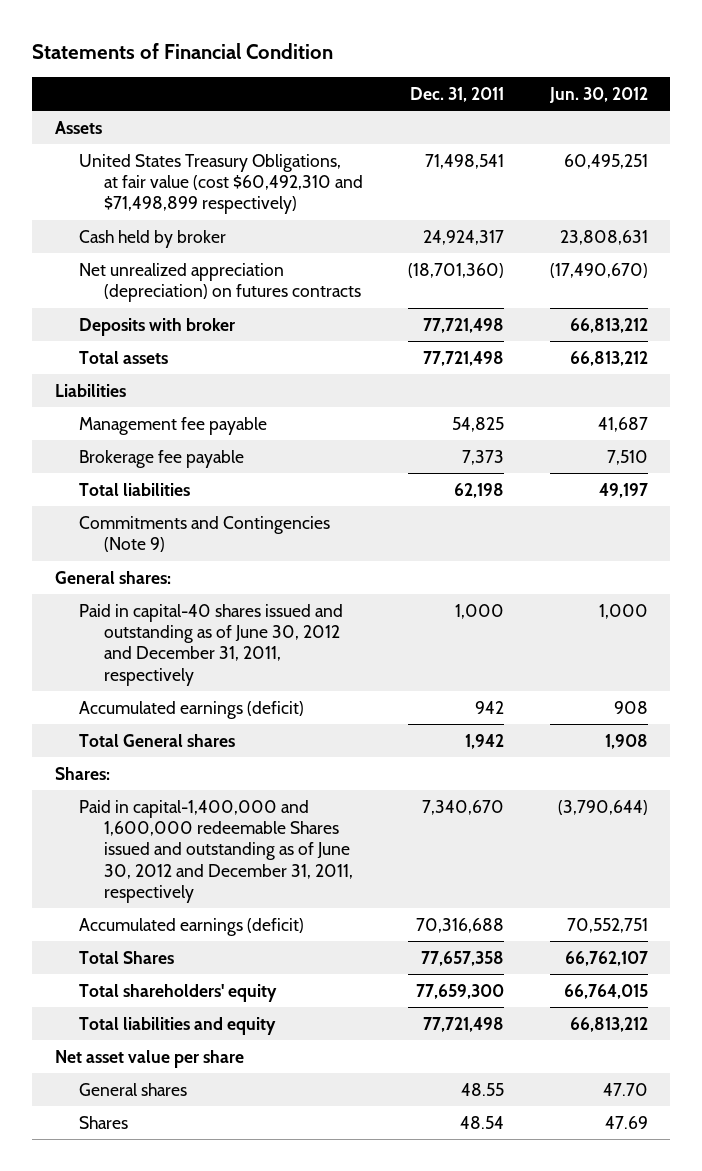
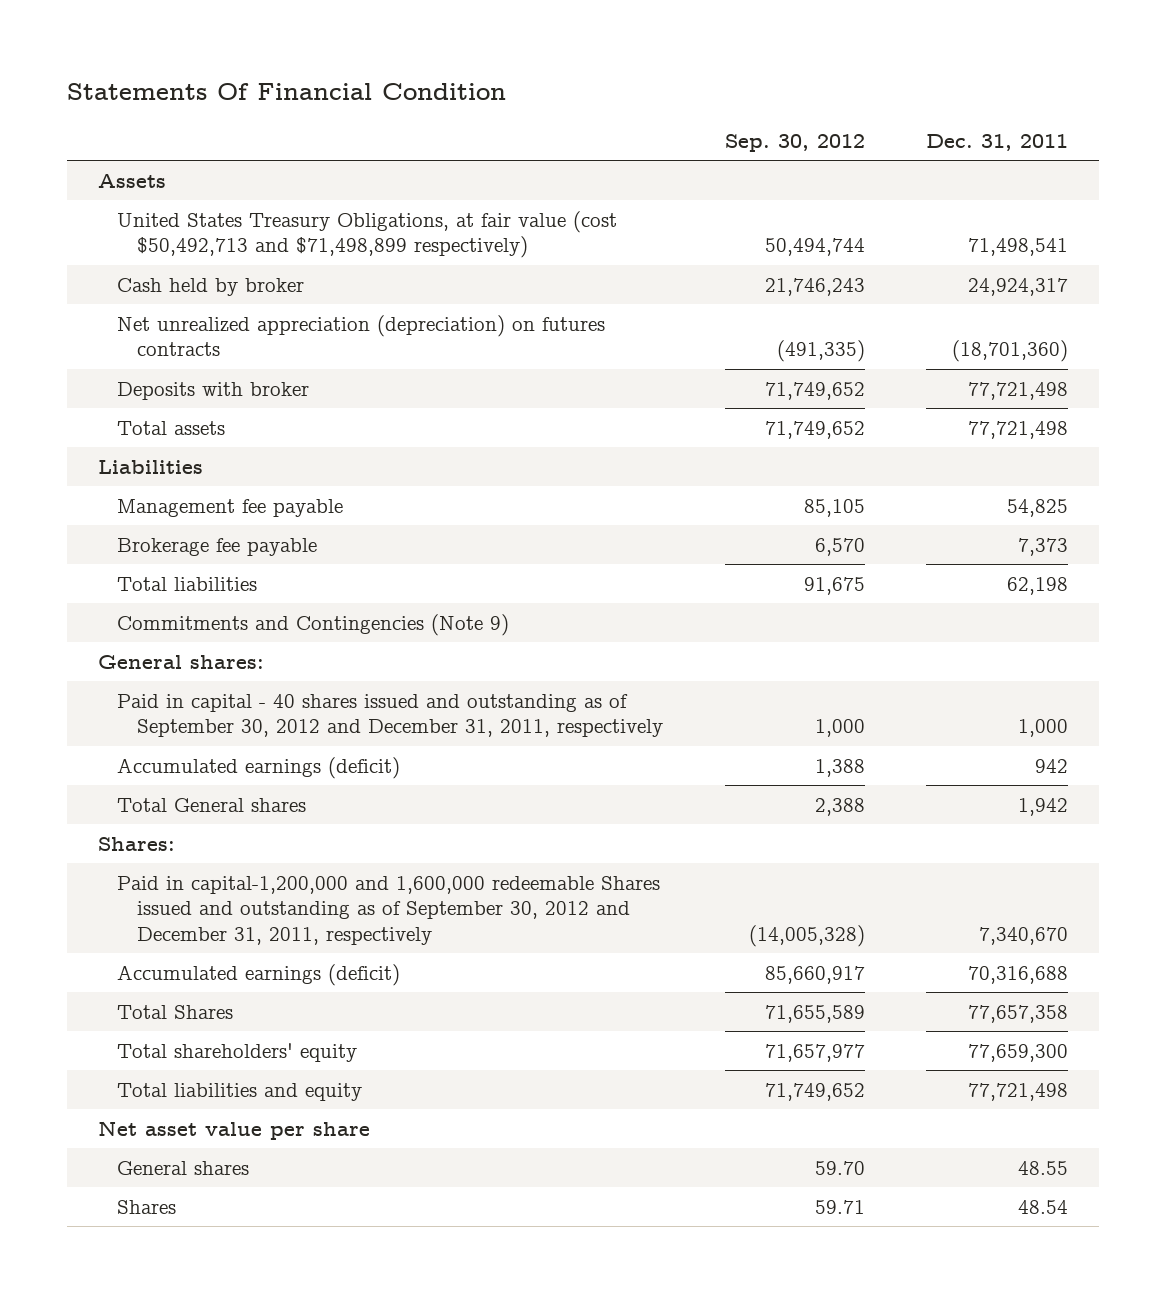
[31,43,333,60] Statements of Financial Condition -> [67,82,507,100] Statements Of Financial Condition
[548,86,648,103] Jun. 30, 2012 -> none
none -> [724,133,865,152] Sep. 30, 2012
[79,153,363,215] United States Treasury Obligations, at fair value (cost $60,492,310 and $71,498,899 respectively) -> [117,210,618,259] United States Treasury Obligations, at fair value (cost $50,492,713 and $71,498,899 respectively)
[79,603,344,686] Paid in capital-40 shares issued and outstanding as of June 30, 2012 and December 31, 2011, respectively -> [117,693,664,738] Paid in capital - 40 shares issued and outstanding as of September 30, 2012 and December 31, 2011, respectively
[79,799,353,903] Paid in capital-1,400,000 and 1,600,000 redeemable Shares issued and outstanding as of June 30, 2012 and December 31, 2011, respectively -> [117,875,661,945] Paid in capital-1,200,000 and 1,600,000 redeemable Shares issued and outstanding as of September 30, 2012 and December 31, 2011, respectively

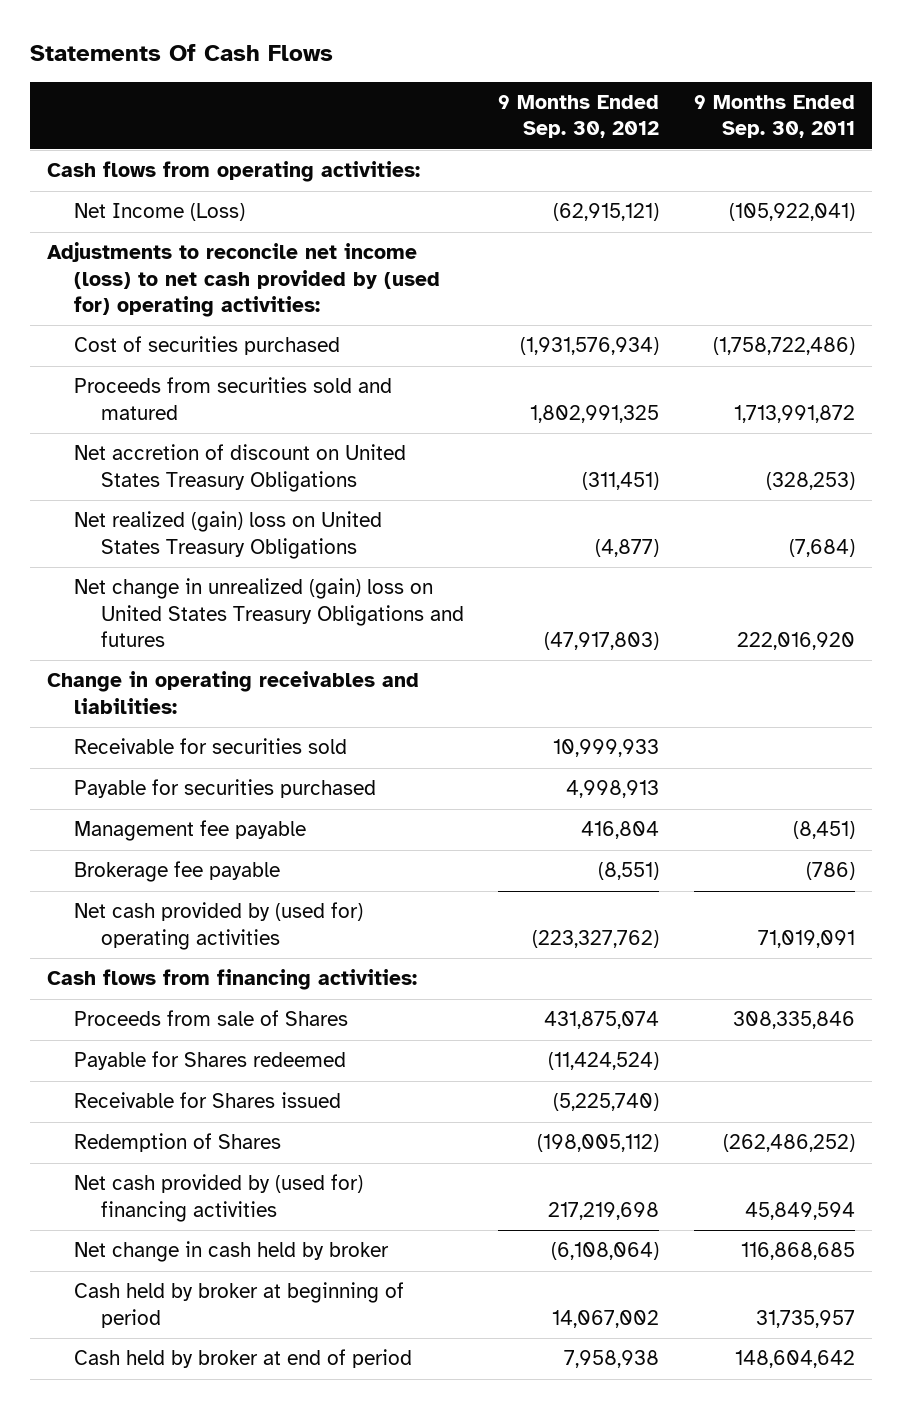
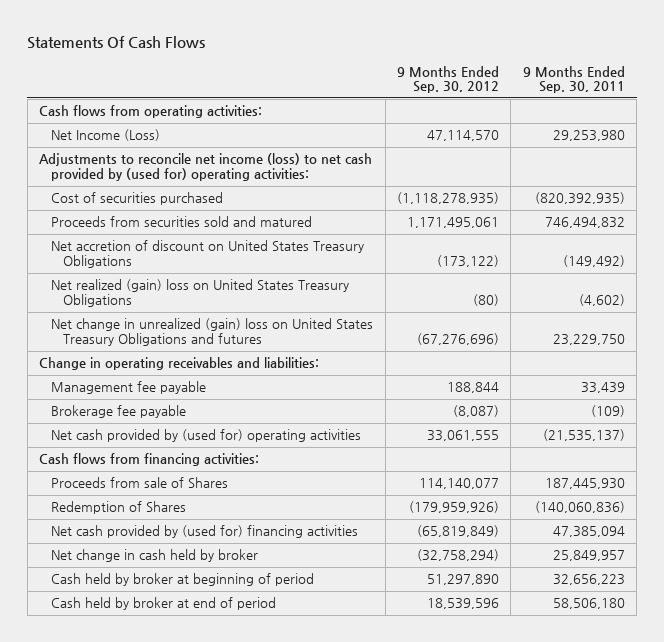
[553,203,660,222] (62,915,121) -> [426,130,499,142] 47,114,570
[728,203,855,222] (105,922,041) -> [552,130,625,142] 29,253,980
[520,337,660,356] (1,931,576,934) -> [396,192,499,205] (1,118,278,935)
[712,337,855,356] (1,758,722,486) -> [534,192,625,205] (820,392,935)
[530,404,660,423] 1,802,991,325 -> [406,217,499,229] 1,171,495,061
[733,404,855,423] 1,713,991,872 -> [544,217,625,229] 746,494,832
[582,471,660,490] (311,451) -> [436,255,499,268] (173,122)
[765,471,855,490] (328,253) -> [562,255,625,268] (149,492)
[595,538,660,557] (4,877) -> [472,294,499,307] (80)
[788,538,855,557] (7,684) -> [578,294,625,307] (4,602)
[544,631,660,650] (47,917,803) -> [416,333,499,346] (67,276,696)
[736,631,855,650] 222,016,920 -> [552,334,625,346] 23,229,750
[73,738,347,755] Receivable for securities sold -> none
[73,779,376,799] Payable for securities purchased -> none
[581,821,660,840] 416,804 -> [446,382,499,394] 188,844
[792,821,855,840] (8,451) -> [580,382,625,394] 33,439
[598,862,660,881] (8,551) -> [452,405,499,418] (8,087)
[805,862,855,881] (786) -> [590,405,625,418] (109)
[532,929,660,948] (223,327,762) -> [426,430,499,442] 33,061,555
[757,929,855,948] 71,019,091 -> [542,429,625,442] (21,535,137)
[73,1051,346,1071] Payable for Shares redeemed -> none
[73,1092,341,1109] Receivable for Shares issued -> none
[544,1011,660,1030] 431,875,074 -> [418,478,499,490] 114,140,077
[732,1011,855,1030] 308,335,846 -> [544,478,625,490] 187,445,930
[537,1134,660,1153] (198,005,112) -> [408,501,499,514] (179,959,926)
[722,1134,855,1153] (262,486,252) -> [534,501,625,514] (140,060,836)
[548,1201,660,1220] 217,219,698 -> [416,525,499,538] (65,819,849)
[744,1201,855,1220] 45,849,594 -> [552,526,625,538] 47,385,094
[551,1242,660,1261] (6,108,064) -> [416,549,499,562] (32,758,294)
[740,1242,855,1261] 116,868,685 -> [552,550,625,562] 25,849,957
[552,1309,660,1328] 14,067,002 -> [426,574,499,586] 51,297,890
[755,1309,855,1328] 31,735,957 -> [552,574,625,586] 32,656,223
[564,1350,660,1369] 7,958,938 -> [426,598,499,610] 18,539,596
[734,1350,855,1369] 148,604,642 -> [552,598,625,610] 58,506,180

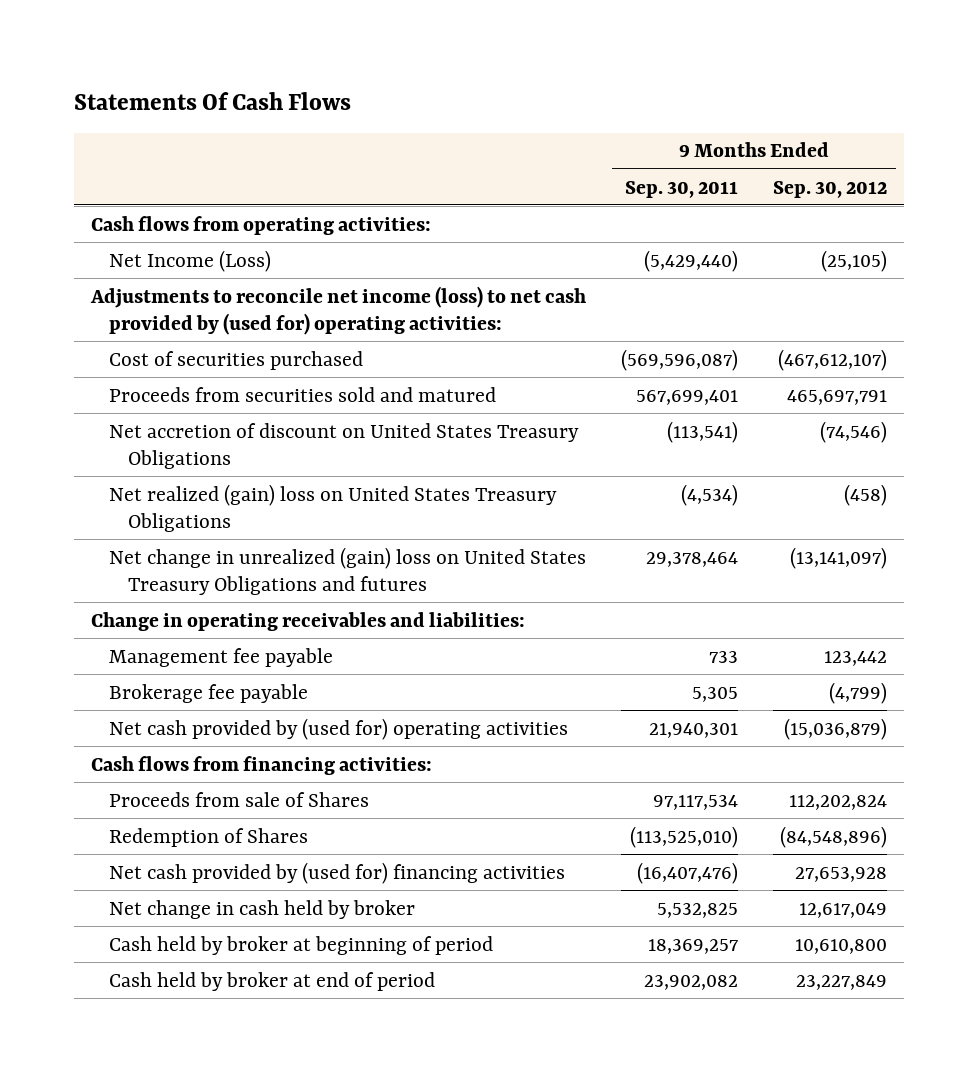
[426,130,499,142] 47,114,570 -> [821,249,888,272] (25,105)
[552,130,625,142] 29,253,980 -> [644,249,739,272] (5,429,440)
[396,192,499,205] (1,118,278,935) -> [778,348,888,371] (467,612,107)
[534,192,625,205] (820,392,935) -> [621,348,739,371] (569,596,087)
[406,217,499,229] 1,171,495,061 -> [787,389,888,405] 465,697,791
[544,217,625,229] 746,494,832 -> [636,389,739,405] 567,699,401
[436,255,499,268] (173,122) -> [820,420,888,443] (74,546)
[562,255,625,268] (149,492) -> [667,420,739,443] (113,541)
[472,294,499,307] (80) -> [844,483,888,506] (458)
[578,294,625,307] (4,602) -> [681,483,739,506] (4,534)
[416,333,499,346] (67,276,696) -> [790,546,888,569] (13,141,097)
[552,334,625,346] 23,229,750 -> [646,551,739,567] 29,378,464
[446,382,499,394] 188,844 -> [824,650,888,666] 123,442
[580,382,625,394] 33,439 -> [709,650,739,663] 733
[452,405,499,418] (8,087) -> [829,681,888,704] (4,799)
[590,405,625,418] (109) -> [692,686,739,702] 5,305
[426,430,499,442] 33,061,555 -> [784,717,888,740] (15,036,879)
[542,429,625,442] (21,535,137) -> [649,722,739,738] 21,940,301
[418,478,499,490] 114,140,077 -> [789,794,888,810] 112,202,824
[544,478,625,490] 187,445,930 -> [653,794,739,810] 97,117,534
[408,501,499,514] (179,959,926) -> [780,825,888,848] (84,548,896)
[534,501,625,514] (140,060,836) -> [630,825,739,848] (113,525,010)
[416,525,499,538] (65,819,849) -> [795,866,888,882] 27,653,928
[552,526,625,538] 47,385,094 -> [637,861,739,884] (16,407,476)
[416,549,499,562] (32,758,294) -> [799,902,888,918] 12,617,049
[552,550,625,562] 25,849,957 -> [657,902,739,918] 5,532,825
[426,574,499,586] 51,297,890 -> [795,938,888,954] 10,610,800
[552,574,625,586] 32,656,223 -> [648,938,739,954] 18,369,257
[426,598,499,610] 18,539,596 -> [796,974,888,990] 23,227,849
[552,598,625,610] 58,506,180 -> [644,974,739,990] 23,902,082

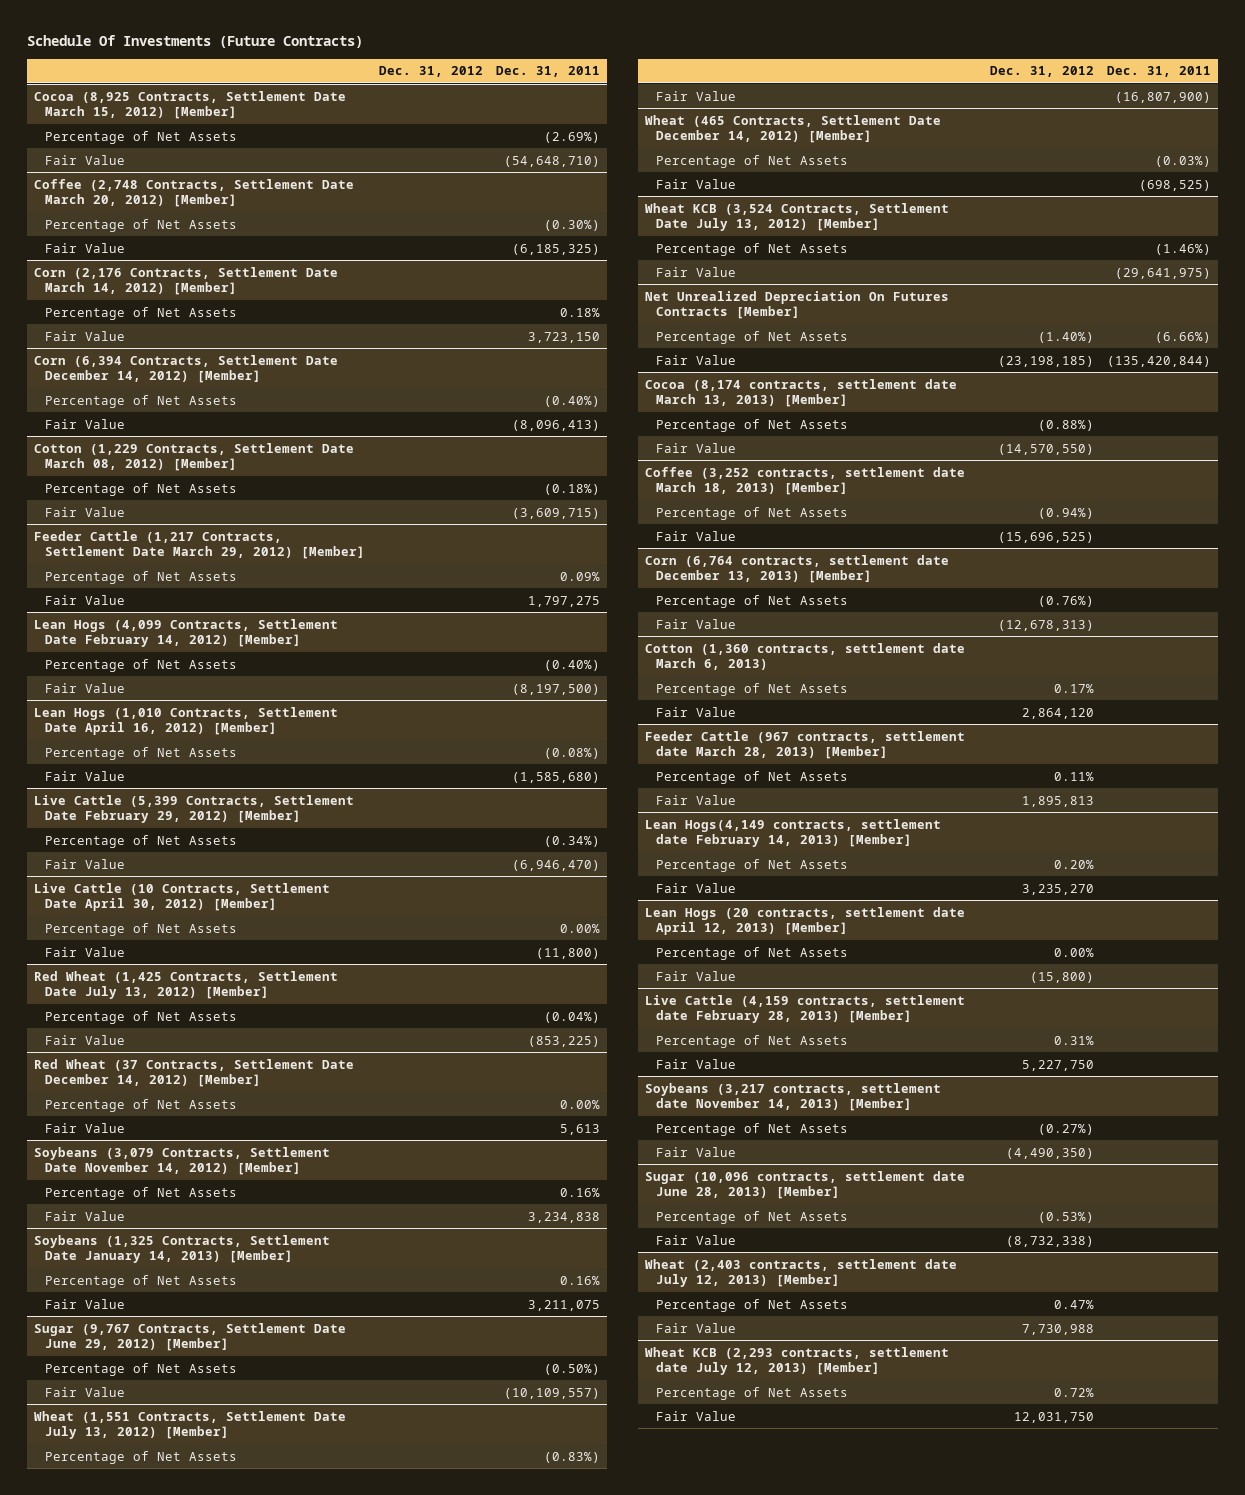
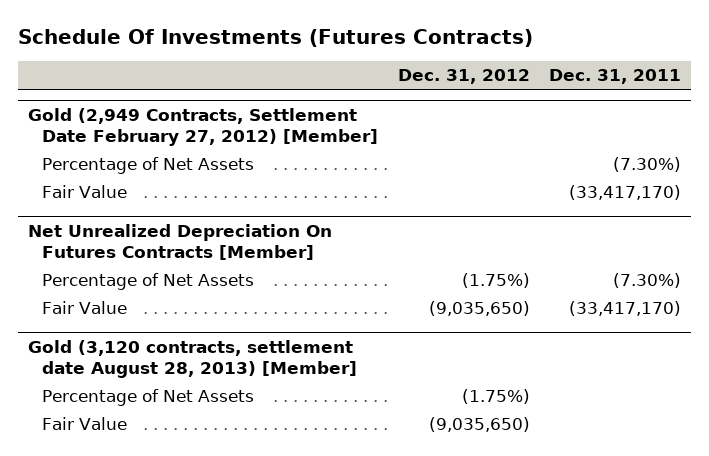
[27,35,364,49] Schedule Of Investments (Future Contracts) -> [17,28,533,47] Schedule Of Investments (Futures Contracts)
[34,90,347,120] Cocoa (8,925 Contracts, Settlement Date March 15, 2012) [Member] -> none
[34,178,355,208] Coffee (2,748 Contracts, Settlement Date March 20, 2012) [Member] -> none
[45,218,238,232] Percentage of Net Assets -> none
[45,242,126,253] Fair Value -> none
[34,266,339,296] Corn (2,176 Contracts, Settlement Date March 14, 2012) [Member] -> none
[45,306,238,320] Percentage of Net Assets -> none
[45,330,126,341] Fair Value -> none
[34,354,339,384] Corn (6,394 Contracts, Settlement Date December 14, 2012) [Member] -> none
[45,394,238,408] Percentage of Net Assets -> none
[45,418,126,429] Fair Value -> none
[34,442,355,472] Cotton (1,229 Contracts, Settlement Date March 08, 2012) [Member] -> none
[45,482,238,496] Percentage of Net Assets -> none
[45,506,126,517] Fair Value -> none
[34,530,366,560] Feeder Cattle (1,217 Contracts, Settlement Date March 29, 2012) [Member] -> none
[45,570,238,584] Percentage of Net Assets -> none
[45,594,126,605] Fair Value -> none
[34,618,339,648] Lean Hogs (4,099 Contracts, Settlement Date February 14, 2012) [Member] -> none
[45,658,238,672] Percentage of Net Assets -> none
[45,682,126,693] Fair Value -> none
[34,706,339,736] Lean Hogs (1,010 Contracts, Settlement Date April 16, 2012) [Member] -> none
[45,746,238,760] Percentage of Net Assets -> none
[45,770,126,781] Fair Value -> none
[34,794,355,824] Live Cattle (5,399 Contracts, Settlement Date February 29, 2012) [Member] -> none
[45,834,238,848] Percentage of Net Assets -> none
[45,858,126,869] Fair Value -> none
[34,882,331,912] Live Cattle (10 Contracts, Settlement Date April 30, 2012) [Member] -> none
[45,922,238,936] Percentage of Net Assets -> none
[45,946,126,957] Fair Value -> none
[34,970,339,1000] Red Wheat (1,425 Contracts, Settlement Date July 13, 2012) [Member] -> none
[45,1010,238,1024] Percentage of Net Assets -> none
[45,1034,126,1045] Fair Value -> none
[34,1058,355,1088] Red Wheat (37 Contracts, Settlement Date December 14, 2012) [Member] -> none
[45,1098,238,1112] Percentage of Net Assets -> none
[45,1122,126,1133] Fair Value -> none
[34,1146,331,1176] Soybeans (3,079 Contracts, Settlement Date November 14, 2012) [Member] -> none
[45,1186,238,1200] Percentage of Net Assets -> none
[45,1210,126,1221] Fair Value -> none
[34,1234,331,1264] Soybeans (1,325 Contracts, Settlement Date January 14, 2013) [Member] -> none
[45,1274,238,1288] Percentage of Net Assets -> none
[45,1298,126,1309] Fair Value -> none
[34,1322,347,1352] Sugar (9,767 Contracts, Settlement Date June 29, 2012) [Member] -> none
[45,1362,238,1376] Percentage of Net Assets -> none
[45,1386,126,1397] Fair Value -> none
[34,1410,347,1440] Wheat (1,551 Contracts, Settlement Date July 13, 2012) [Member] -> none
[45,1450,238,1464] Percentage of Net Assets -> none
[655,90,736,101] Fair Value -> none
[644,114,941,144] Wheat (465 Contracts, Settlement Date December 14, 2012) [Member] -> none
[655,154,848,168] Percentage of Net Assets -> none
[655,178,736,189] Fair Value -> none
[644,202,949,232] Wheat KCB (3,524 Contracts, Settlement Date July 13, 2012) [Member] -> none
[655,242,848,256] Percentage of Net Assets -> none
[655,266,736,277] Fair Value -> none
none -> [27,107,378,147] Gold (2,949 Contracts, Settlement Date February 27, 2012) [Member]
[544,131,601,143] (2.69%) -> [613,157,682,173] (7.30%)
[504,155,601,167] (54,648,710) -> [569,185,682,201] (33,417,170)
[644,378,957,408] Cocoa (8,174 contracts, settlement date March 13, 2013) [Member] -> none
[644,466,965,496] Coffee (3,252 contracts, settlement date March 18, 2013) [Member] -> none
[655,506,848,520] Percentage of Net Assets -> none
[655,530,736,541] Fair Value -> none
[644,554,949,584] Corn (6,764 contracts, settlement date December 13, 2013) [Member] -> none
[655,594,848,608] Percentage of Net Assets -> none
[655,618,736,629] Fair Value -> none
[644,642,965,671] Cotton (1,360 contracts, settlement date March 6, 2013) -> none
[655,682,848,696] Percentage of Net Assets -> none
[655,706,736,717] Fair Value -> none
[644,730,965,760] Feeder Cattle (967 contracts, settlement date March 28, 2013) [Member] -> none
[655,770,848,784] Percentage of Net Assets -> none
[655,794,736,805] Fair Value -> none
[644,818,941,848] Lean Hogs(4,149 contracts, settlement date February 14, 2013) [Member] -> none
[655,858,848,872] Percentage of Net Assets -> none
[655,882,736,893] Fair Value -> none
[644,906,965,936] Lean Hogs (20 contracts, settlement date April 12, 2013) [Member] -> none
[655,946,848,960] Percentage of Net Assets -> none
[655,970,736,981] Fair Value -> none
[644,994,965,1024] Live Cattle (4,159 contracts, settlement date February 28, 2013) [Member] -> none
[655,1034,848,1048] Percentage of Net Assets -> none
[655,1058,736,1069] Fair Value -> none
[644,1082,941,1112] Soybeans (3,217 contracts, settlement date November 14, 2013) [Member] -> none
[655,1122,848,1136] Percentage of Net Assets -> none
[655,1146,736,1157] Fair Value -> none
[644,1170,965,1200] Sugar (10,096 contracts, settlement date June 28, 2013) [Member] -> none
[655,1210,848,1224] Percentage of Net Assets -> none
[655,1234,736,1245] Fair Value -> none
[644,1258,957,1288] Wheat (2,403 contracts, settlement date July 12, 2013) [Member] -> none
[655,1298,848,1312] Percentage of Net Assets -> none
[655,1322,736,1333] Fair Value -> none
[644,1346,949,1376] Wheat KCB (2,293 contracts, settlement date July 12, 2013) [Member] -> none
[655,1386,848,1400] Percentage of Net Assets -> none
[655,1410,736,1421] Fair Value -> none
[1037,331,1094,343] (1.40%) -> [461,273,530,289] (1.75%)
[1155,331,1212,343] (6.66%) -> [613,273,682,289] (7.30%)
[997,355,1094,367] (23,198,185) -> [428,301,530,317] (9,035,650)
[1107,355,1212,367] (135,420,844) -> [569,301,682,317] (33,417,170)
none -> [27,339,357,379] Gold (3,120 contracts, settlement date August 28, 2013) [Member]
[1037,419,1094,431] (0.88%) -> [461,389,530,405] (1.75%)
[997,443,1094,455] (14,570,550) -> [428,417,530,433] (9,035,650)

